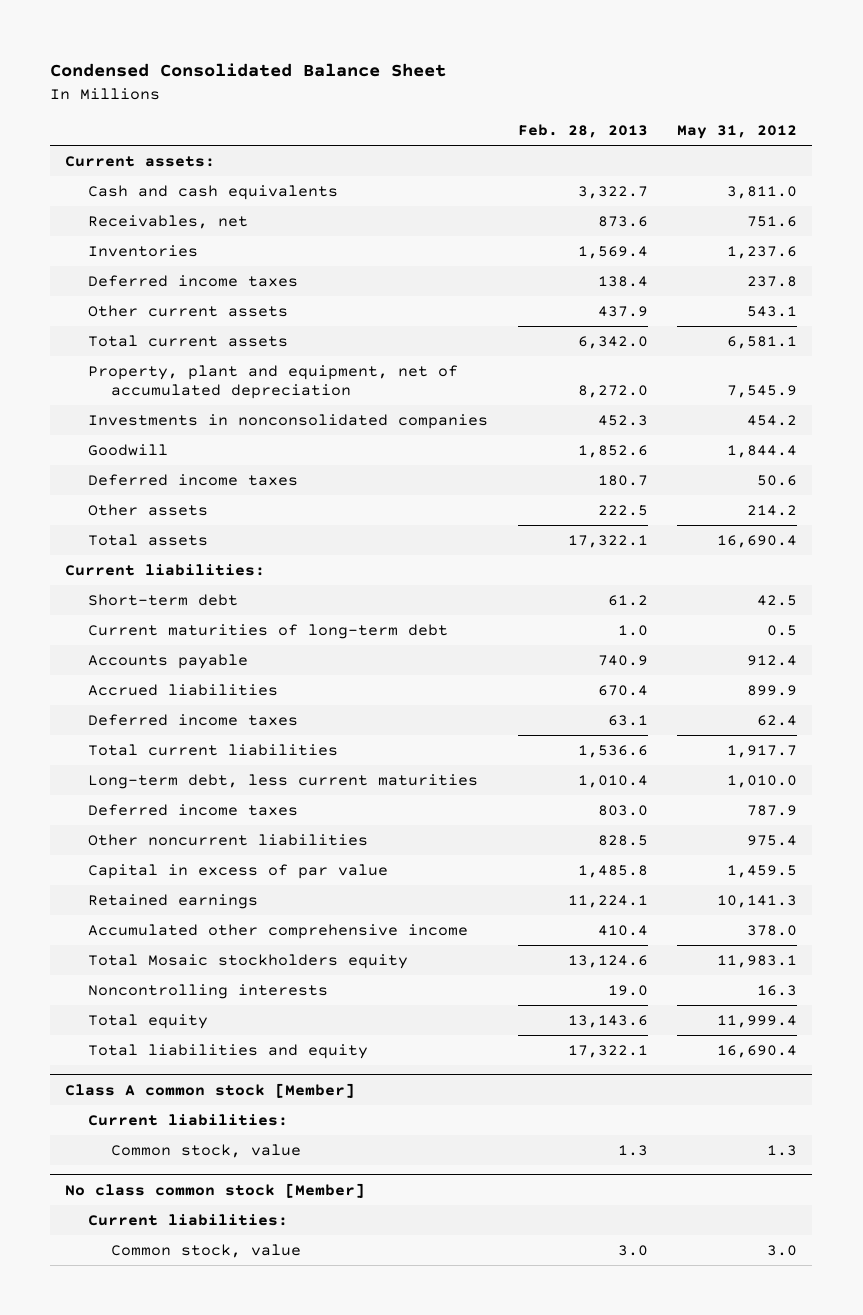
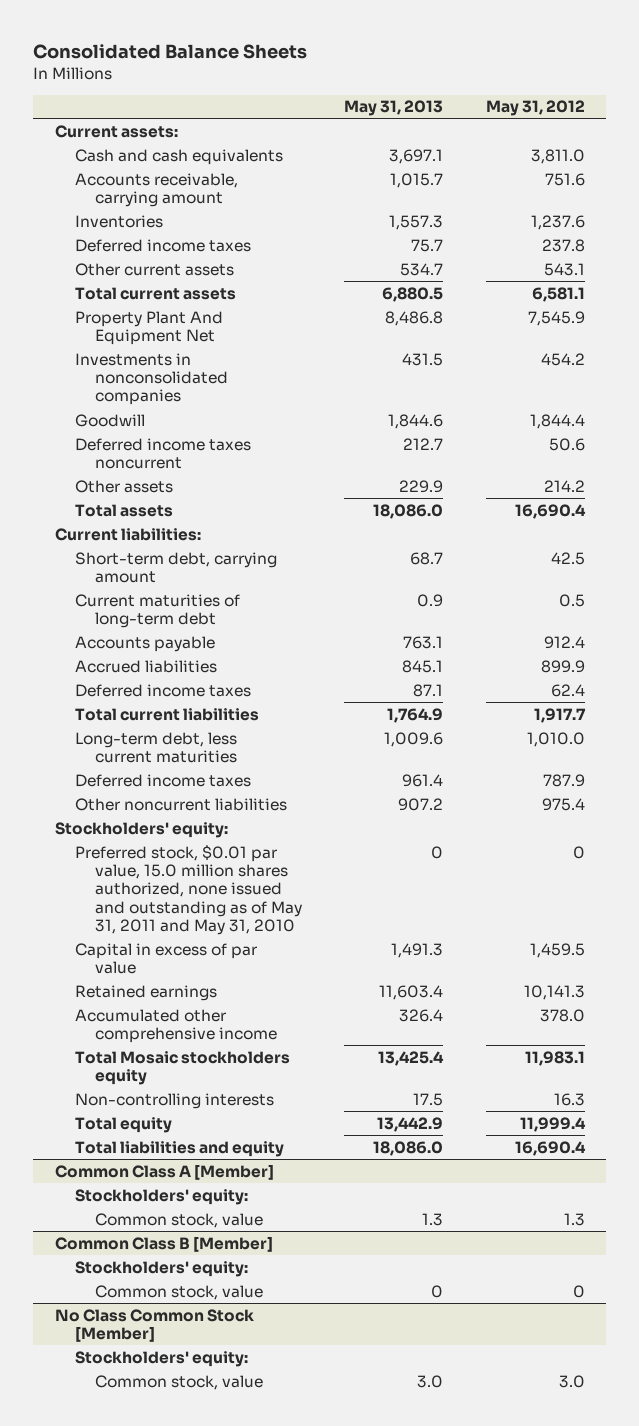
[50,63,447,78] Condensed Consolidated Balance Sheet -> [33,43,308,59] Consolidated Balance Sheets
[517,124,648,139] Feb. 28, 2013 -> none
none -> [344,100,444,117] May 31, 2013
[87,214,248,229] Receivables, net -> [74,172,238,208] Accounts receivable, carrying amount
[87,364,458,400] Property, plant and equipment, net of accumulated depreciation -> [74,310,223,346] Property Plant And Equipment Net
[87,473,298,486] Deferred income taxes -> [74,437,251,470] Deferred income taxes noncurrent
[87,593,238,606] Short-term debt -> [74,551,277,584] Short-term debt, carrying amount
none -> [54,821,228,838] Stockholders' equity:
none -> [74,844,302,936] Preferred stock, $0.01 par value, 15.0 million shares authorized, none issued and outstanding as of May 31, 2011 and May 31, 2010
[87,983,328,999] Noncontrolling interests -> [74,1092,274,1109] Non-controlling interests
[87,1113,288,1126] Current liabilities: -> none
[65,1082,356,1098] Class A common stock [Member] -> [54,1163,274,1180] Common Class A [Member]
none -> [74,1188,248,1205] Stockholders' equity:
[87,1213,288,1226] Current liabilities: -> none
none -> [54,1235,273,1252] Common Class B [Member]
none -> [74,1260,248,1277] Stockholders' equity:
none -> [94,1284,263,1300] Common stock, value
[65,1182,366,1198] No class common stock [Member] -> [54,1308,254,1343] No Class Common Stock [Member]
none -> [74,1350,248,1367] Stockholders' equity:

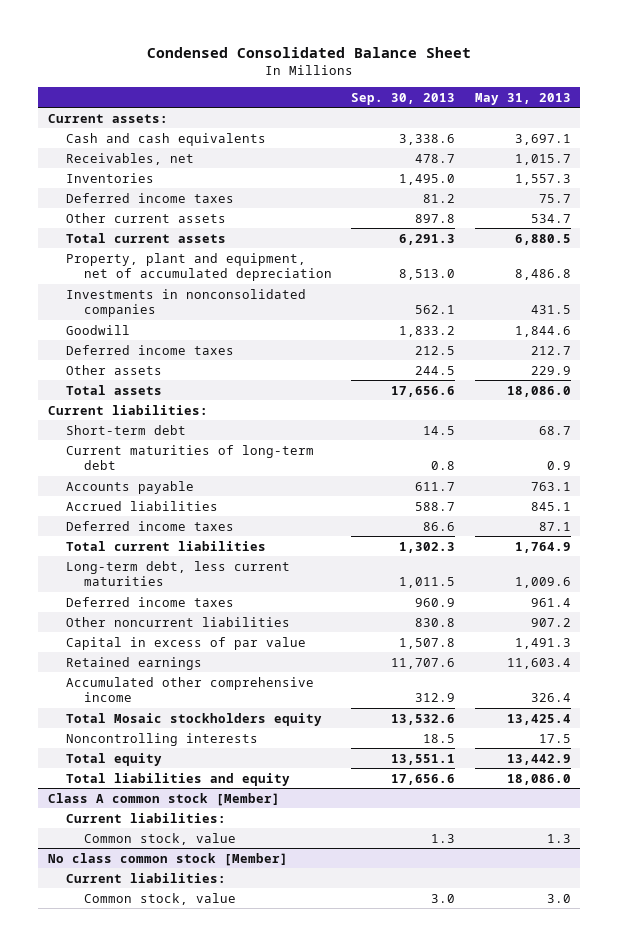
[33,43,308,59] Consolidated Balance Sheets -> [147,46,472,58] Condensed Consolidated Balance Sheet
[485,100,585,117] May 31, 2012 -> none
none -> [351,92,456,105] Sep. 30, 2013
[74,172,238,208] Accounts receivable, carrying amount -> [65,152,194,165] Receivables, net
[74,310,223,346] Property Plant And Equipment Net -> [65,252,332,282] Property, plant and equipment, net of accumulated depreciation
[74,437,251,470] Deferred income taxes noncurrent -> [65,344,234,355] Deferred income taxes
[74,551,277,584] Short-term debt, carrying amount -> [65,424,186,435] Short-term debt
[54,821,228,838] Stockholders' equity: -> none
[74,844,302,936] Preferred stock, $0.01 par value, 15.0 million shares authorized, none issued and outstanding as of May 31, 2011 and May 31, 2010 -> none
[74,1092,274,1109] Non-controlling interests -> [65,732,258,746] Noncontrolling interests
[74,1188,248,1205] Stockholders' equity: -> none
[54,1163,274,1180] Common Class A [Member] -> [47,792,280,806] Class A common stock [Member]
none -> [65,812,226,823] Current liabilities:
[54,1235,273,1252] Common Class B [Member] -> none
[74,1260,248,1277] Stockholders' equity: -> none
[94,1284,263,1300] Common stock, value -> none
[74,1350,248,1367] Stockholders' equity: -> none
[54,1308,254,1343] No Class Common Stock [Member] -> [47,852,288,866] No class common stock [Member]
none -> [65,872,226,883] Current liabilities:

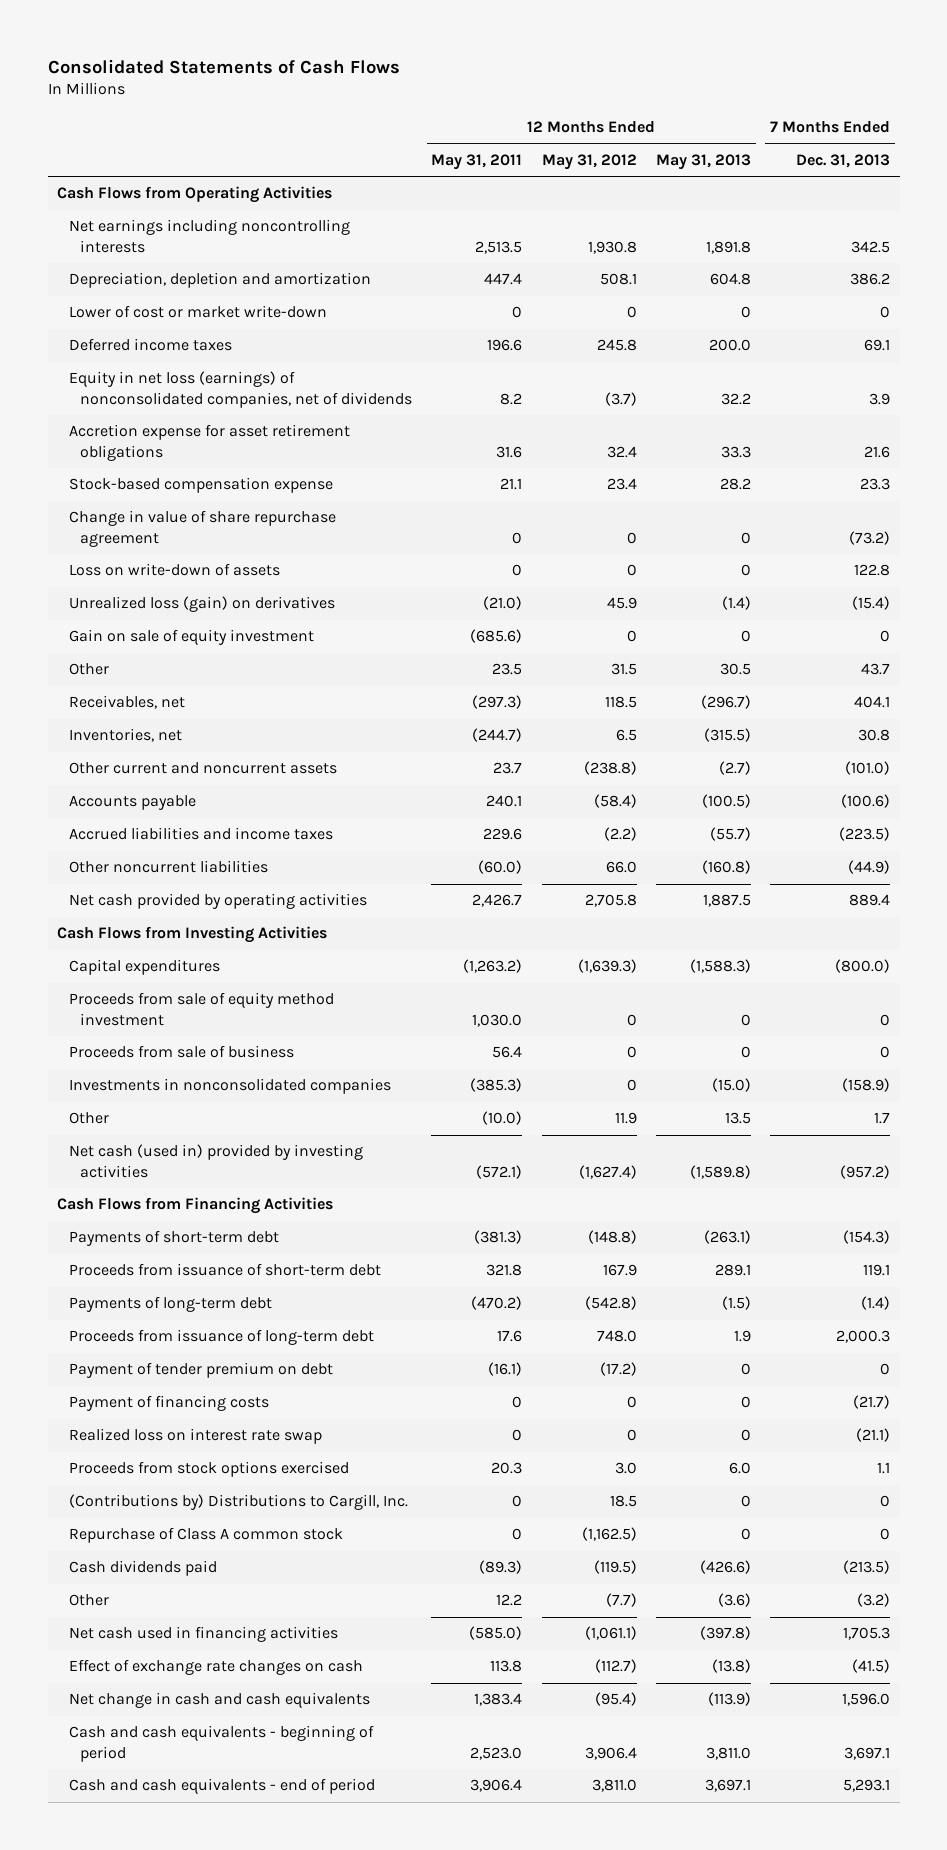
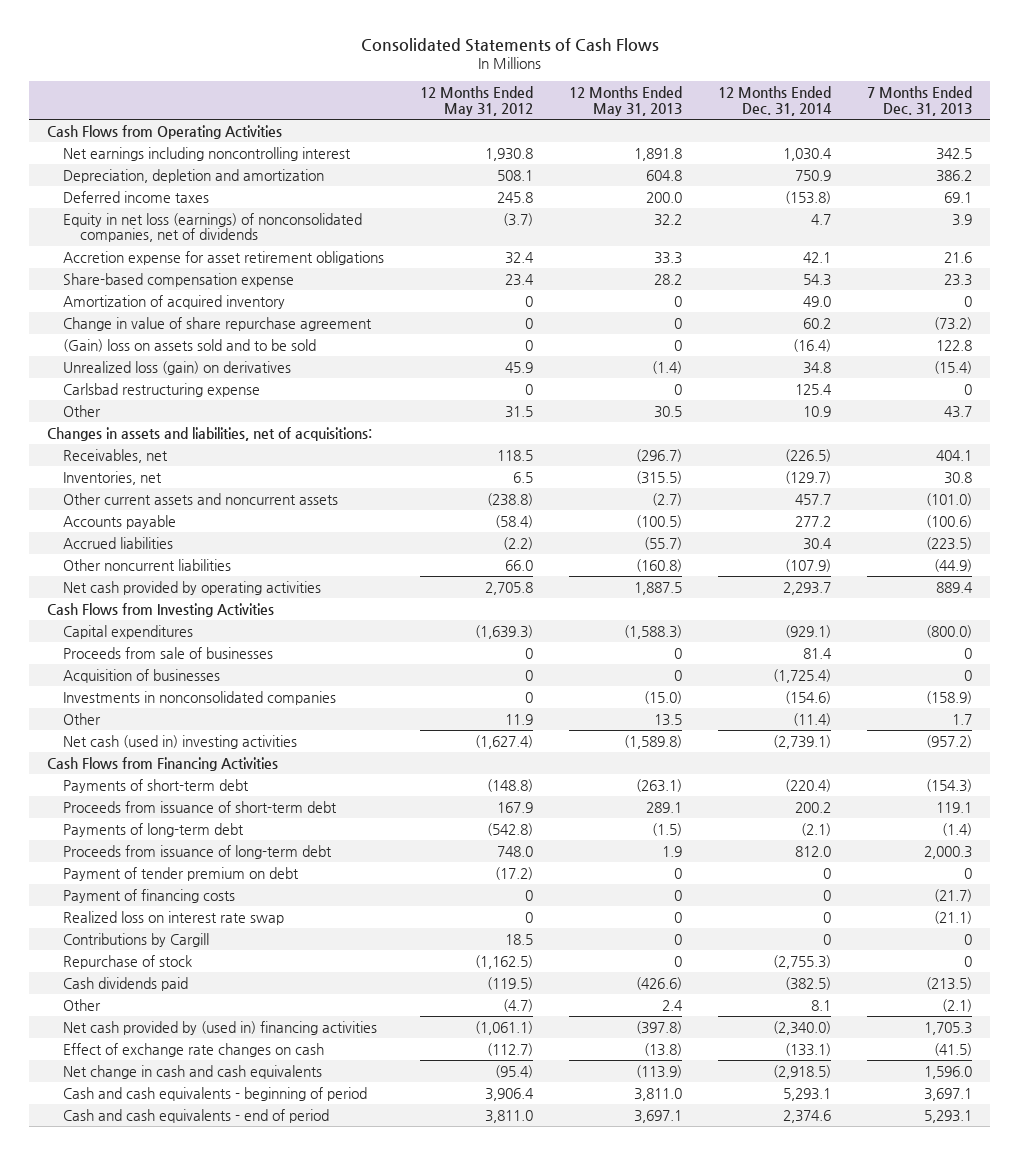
[431,153,523,170] May 31, 2011 -> none
none -> [718,85,833,116] 12 Months Ended Dec. 31, 2014
[68,219,350,253] Net earnings including noncontrolling interests -> [63,146,352,161] Net earnings including noncontrolling interest
[68,305,327,319] Lower of cost or market write-down -> none
[68,477,333,494] Stock-based compensation expense -> [63,272,295,287] Share-based compensation expense
none -> [63,294,286,309] Amortization of acquired inventory
[68,563,280,577] Loss on write-down of assets -> [63,338,317,352] (Gain) loss on assets sold and to be sold
[68,629,314,646] Gain on sale of equity investment -> none
none -> [63,382,261,397] Carlsbad restructuring expense
none -> [47,426,373,441] Changes in assets and liabilities, net of acquisitions:
[68,762,337,775] Other current and noncurrent assets -> [63,492,339,505] Other current assets and noncurrent assets
[68,827,333,841] Accrued liabilities and income taxes -> [63,536,174,549] Accrued liabilities
[68,992,334,1026] Proceeds from sale of equity method investment -> none
[68,1045,294,1059] Proceeds from sale of business -> [63,646,274,659] Proceeds from sale of businesses
none -> [63,668,221,683] Acquisition of businesses
[68,1144,363,1178] Net cash (used in) provided by investing activities -> [63,734,298,749] Net cash (used in) investing activities
[68,1461,349,1478] Proceeds from stock options exercised -> none
[68,1494,408,1511] (Contributions by) Distributions to Cargill, Inc. -> [63,932,210,947] Contributions by Cargill
[68,1527,343,1544] Repurchase of Class A common stock -> [63,954,193,969] Repurchase of stock
[605,1593,637,1608] (7.7) -> [503,998,534,1012] (4.7)
[717,1593,751,1608] (3.6) -> [662,999,684,1011] 2.4
[857,1593,891,1608] (3.2) -> [942,998,973,1012] (2.1)
[68,1626,338,1643] Net cash used in financing activities -> [63,1020,378,1035] Net cash provided by (used in) financing activities

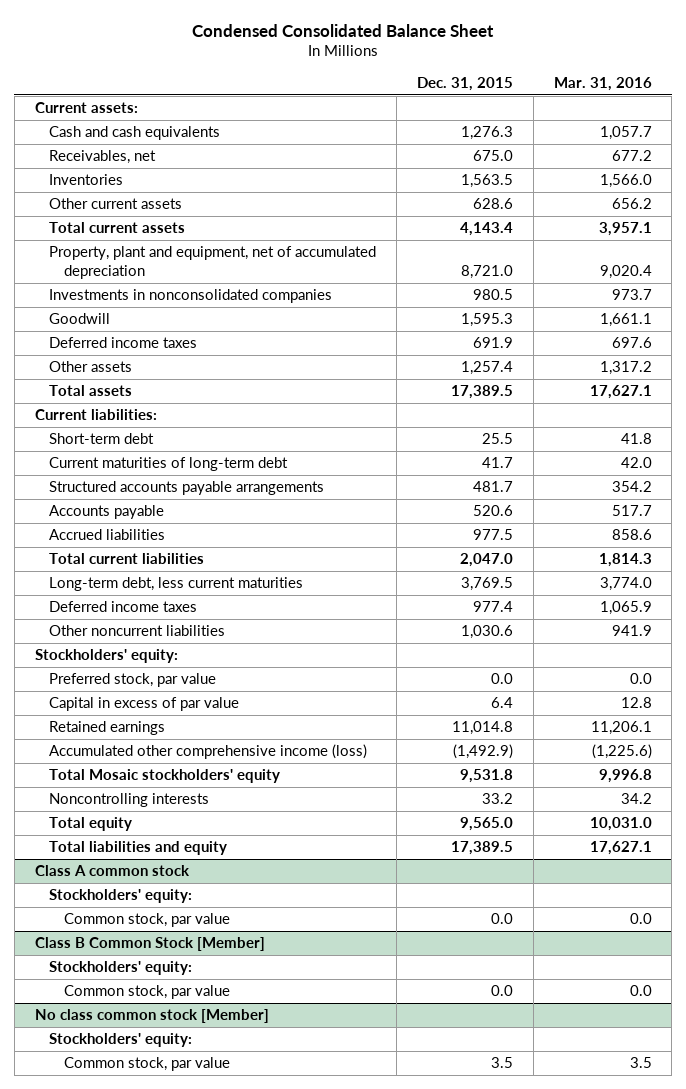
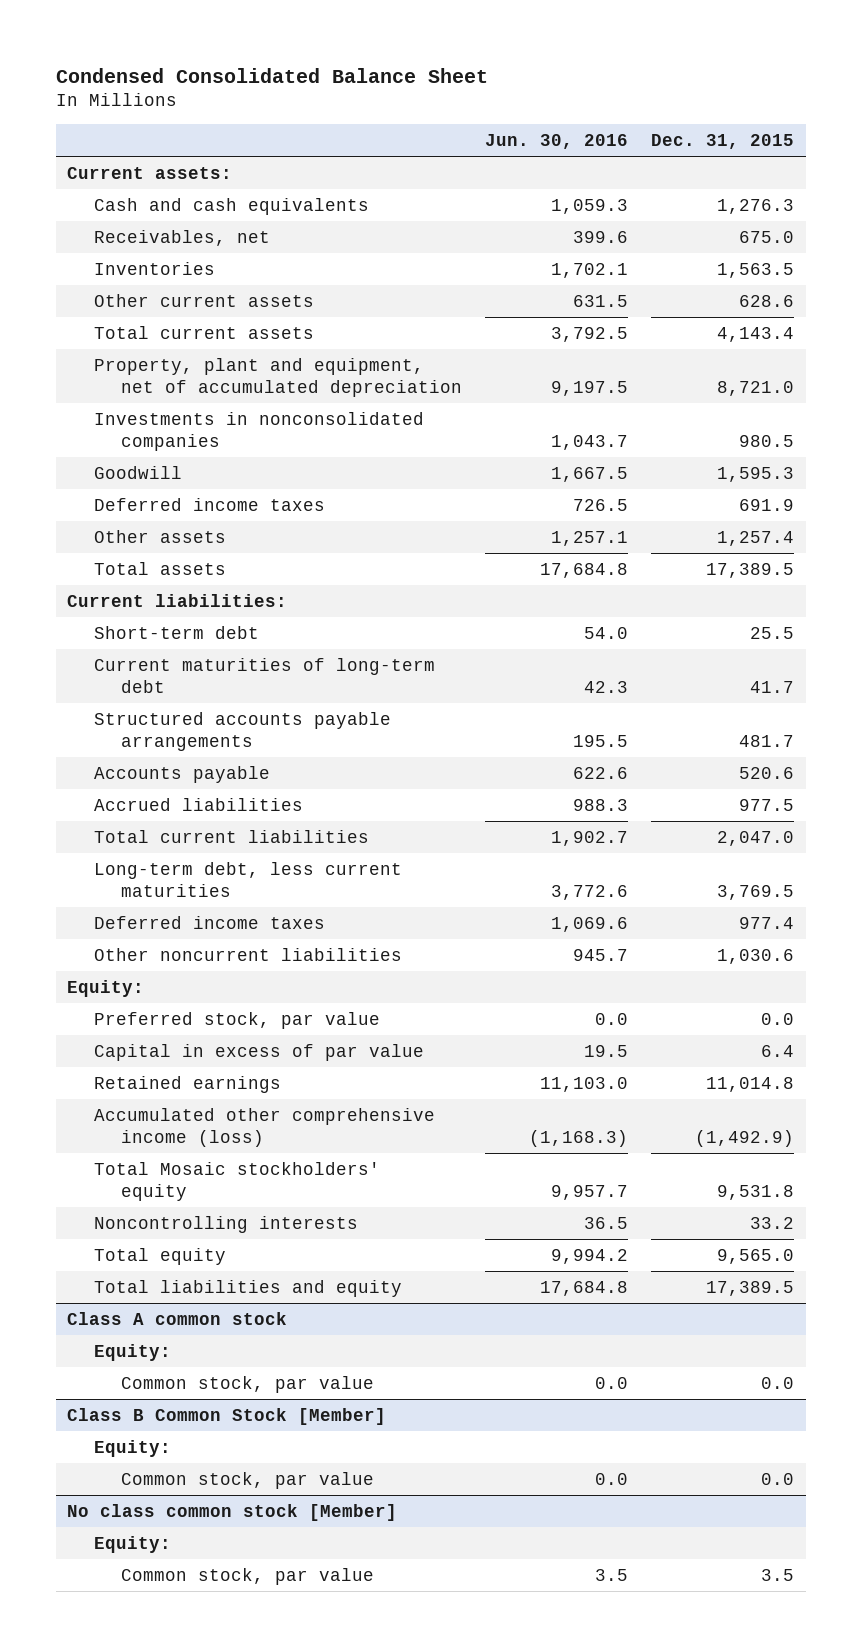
[553,76,652,91] Mar. 31, 2016 -> none
none -> [485,133,629,149] Jun. 30, 2016
[34,649,178,664] Stockholders' equity: -> [67,979,145,997] Equity:
[49,889,193,904] Stockholders' equity: -> [94,1343,172,1361] Equity:
[49,961,193,976] Stockholders' equity: -> [94,1439,172,1457] Equity:
[49,1033,193,1048] Stockholders' equity: -> [94,1535,172,1553] Equity:

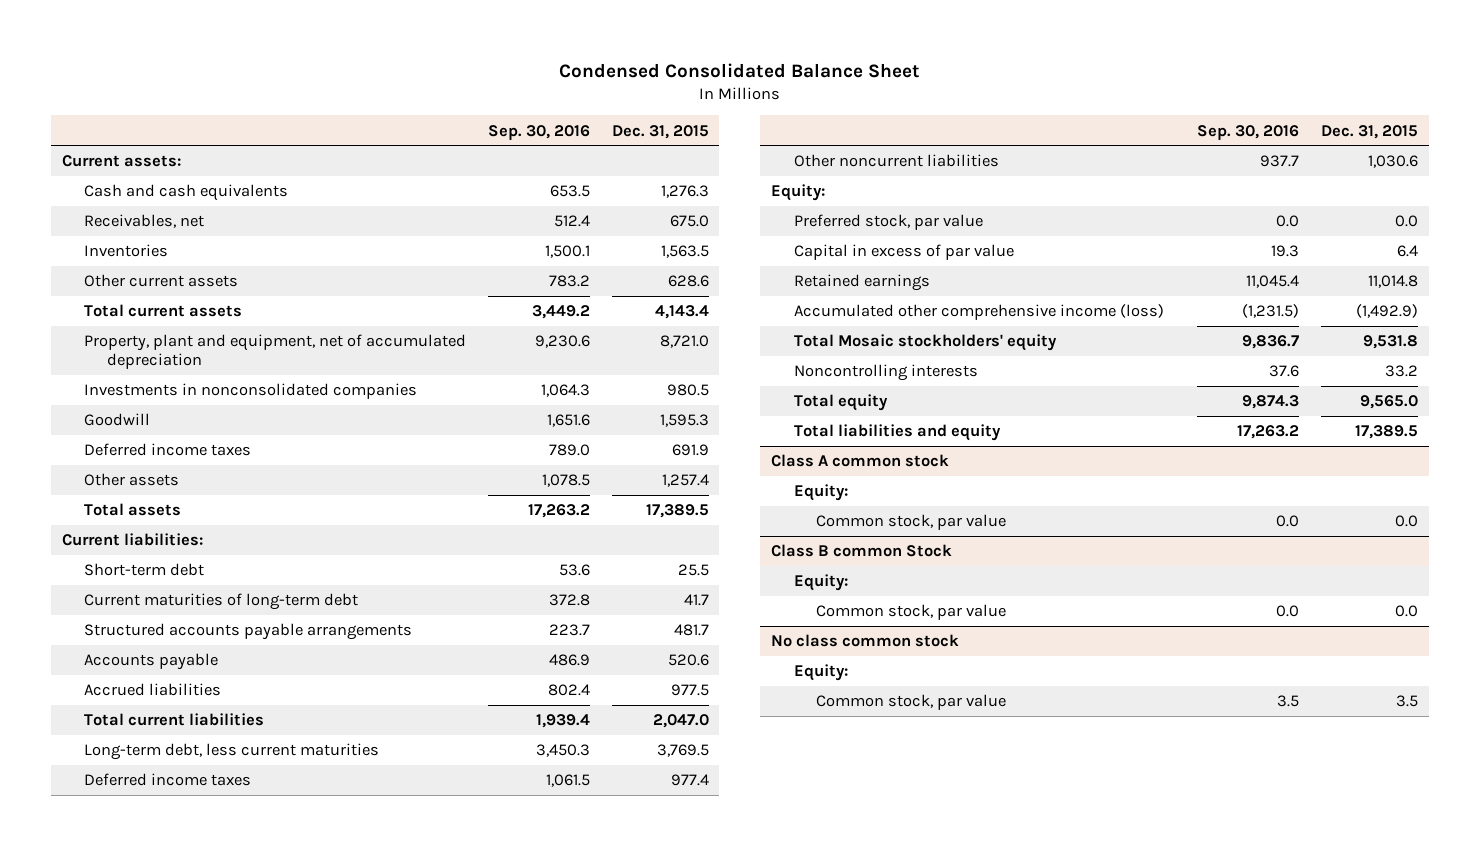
[485,133,629,149] Jun. 30, 2016 -> none
none -> [487,124,590,140] Sep. 30, 2016
[67,1407,387,1425] Class B Common Stock [Member] -> [771,544,953,558] Class B common Stock
[67,1503,398,1521] No class common stock [Member] -> [771,634,960,648] No class common stock

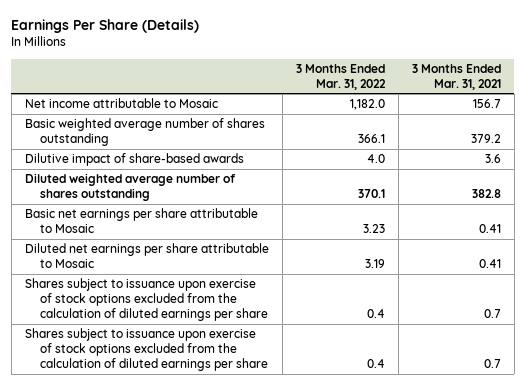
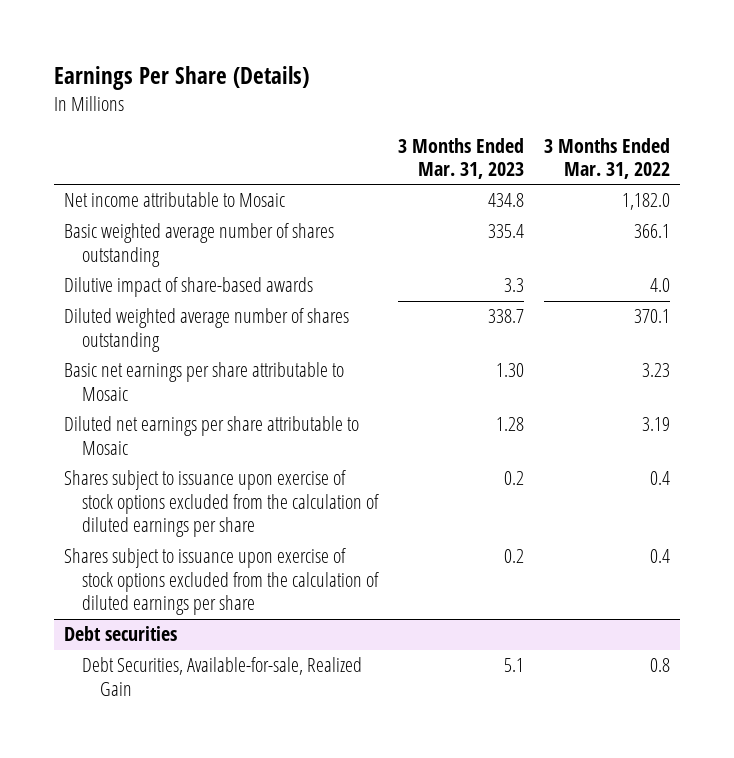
[411,63,501,90] 3 Months Ended Mar. 31, 2021 -> none
none -> [398,137,525,179] 3 Months Ended Mar. 31, 2023
none -> [63,626,177,642] Debt securities
none -> [82,657,363,696] Debt Securities, Available-for-sale, Realized Gain

